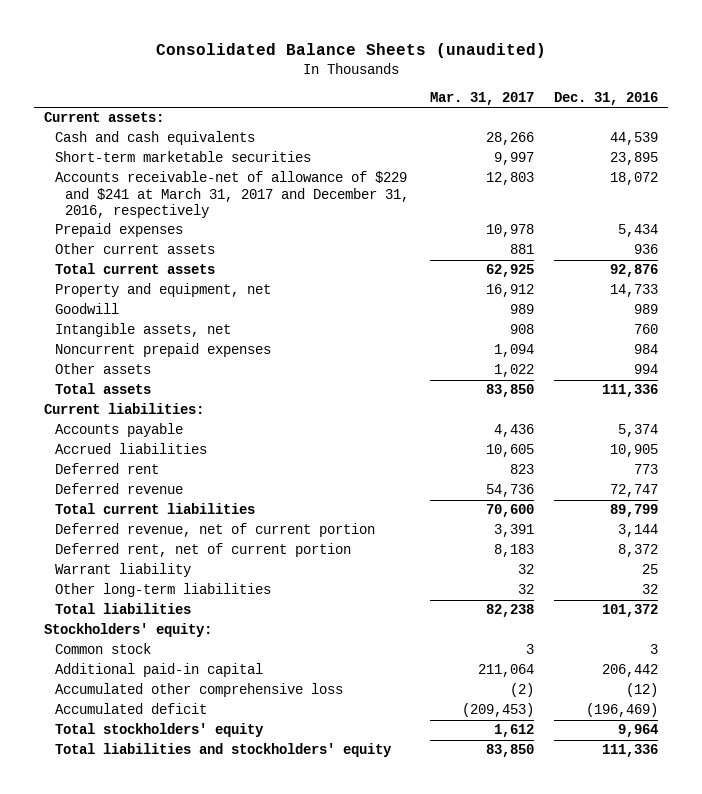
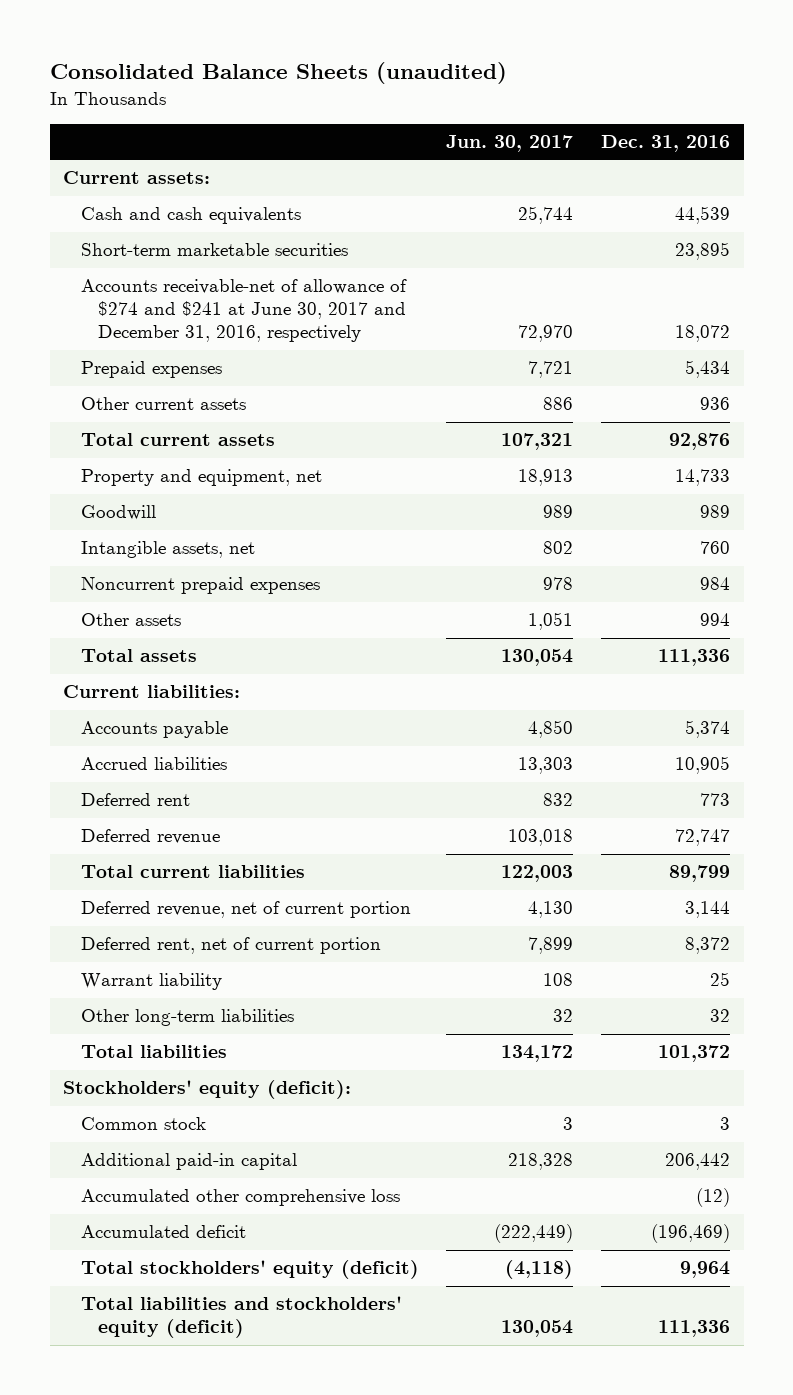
[429,92,534,106] Mar. 31, 2017 -> none
none -> [446,134,574,152] Jun. 30, 2017
[54,171,410,218] Accounts receivable-net of allowance of $229 and $241 at March 31, 2017 and December 31, 2016, respectively -> [80,279,407,343] Accounts receivable-net of allowance of $274 and $241 at June 30, 2017 and December 31, 2016, respectively
[43,623,212,638] Stockholders' equity: -> [63,1080,352,1100] Stockholders' equity (deficit):
[54,723,264,738] Total stockholders' equity -> [80,1260,419,1280] Total stockholders' equity (deficit)
[54,743,392,758] Total liabilities and stockholders' equity -> [80,1296,402,1339] Total liabilities and stockholders' equity (deficit)

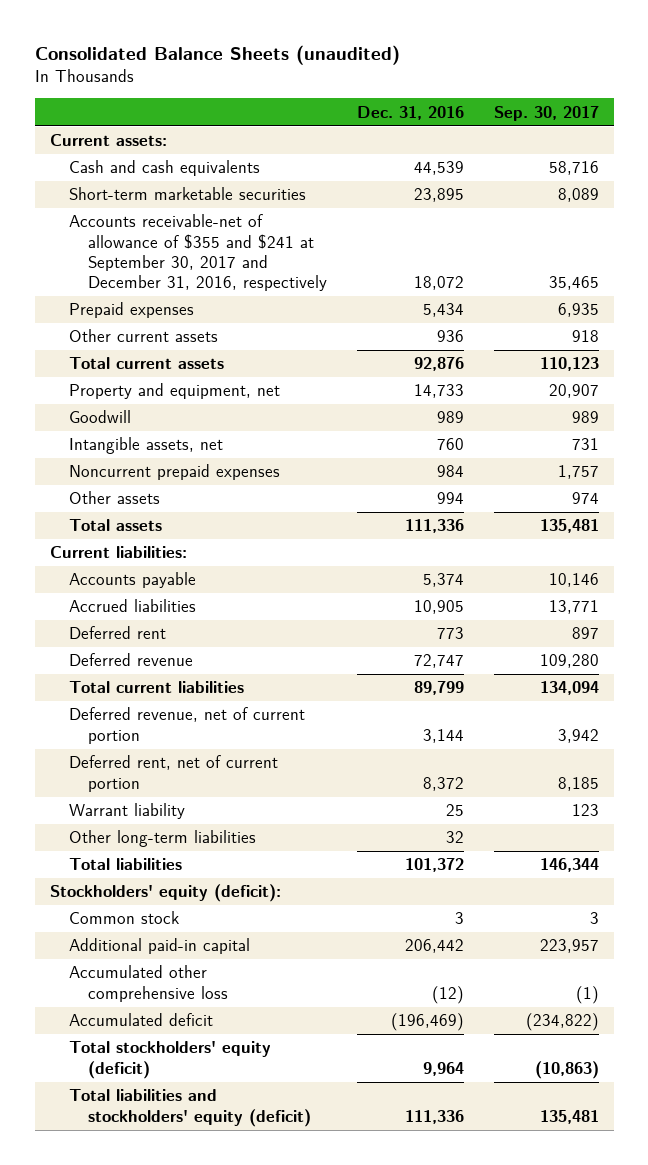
[446,134,574,152] Jun. 30, 2017 -> none
none -> [493,105,599,121] Sep. 30, 2017
[80,279,407,343] Accounts receivable-net of allowance of $274 and $241 at June 30, 2017 and December 31, 2016, respectively -> [68,214,328,292] Accounts receivable-net of allowance of $355 and $241 at September 30, 2017 and December 31, 2016, respectively

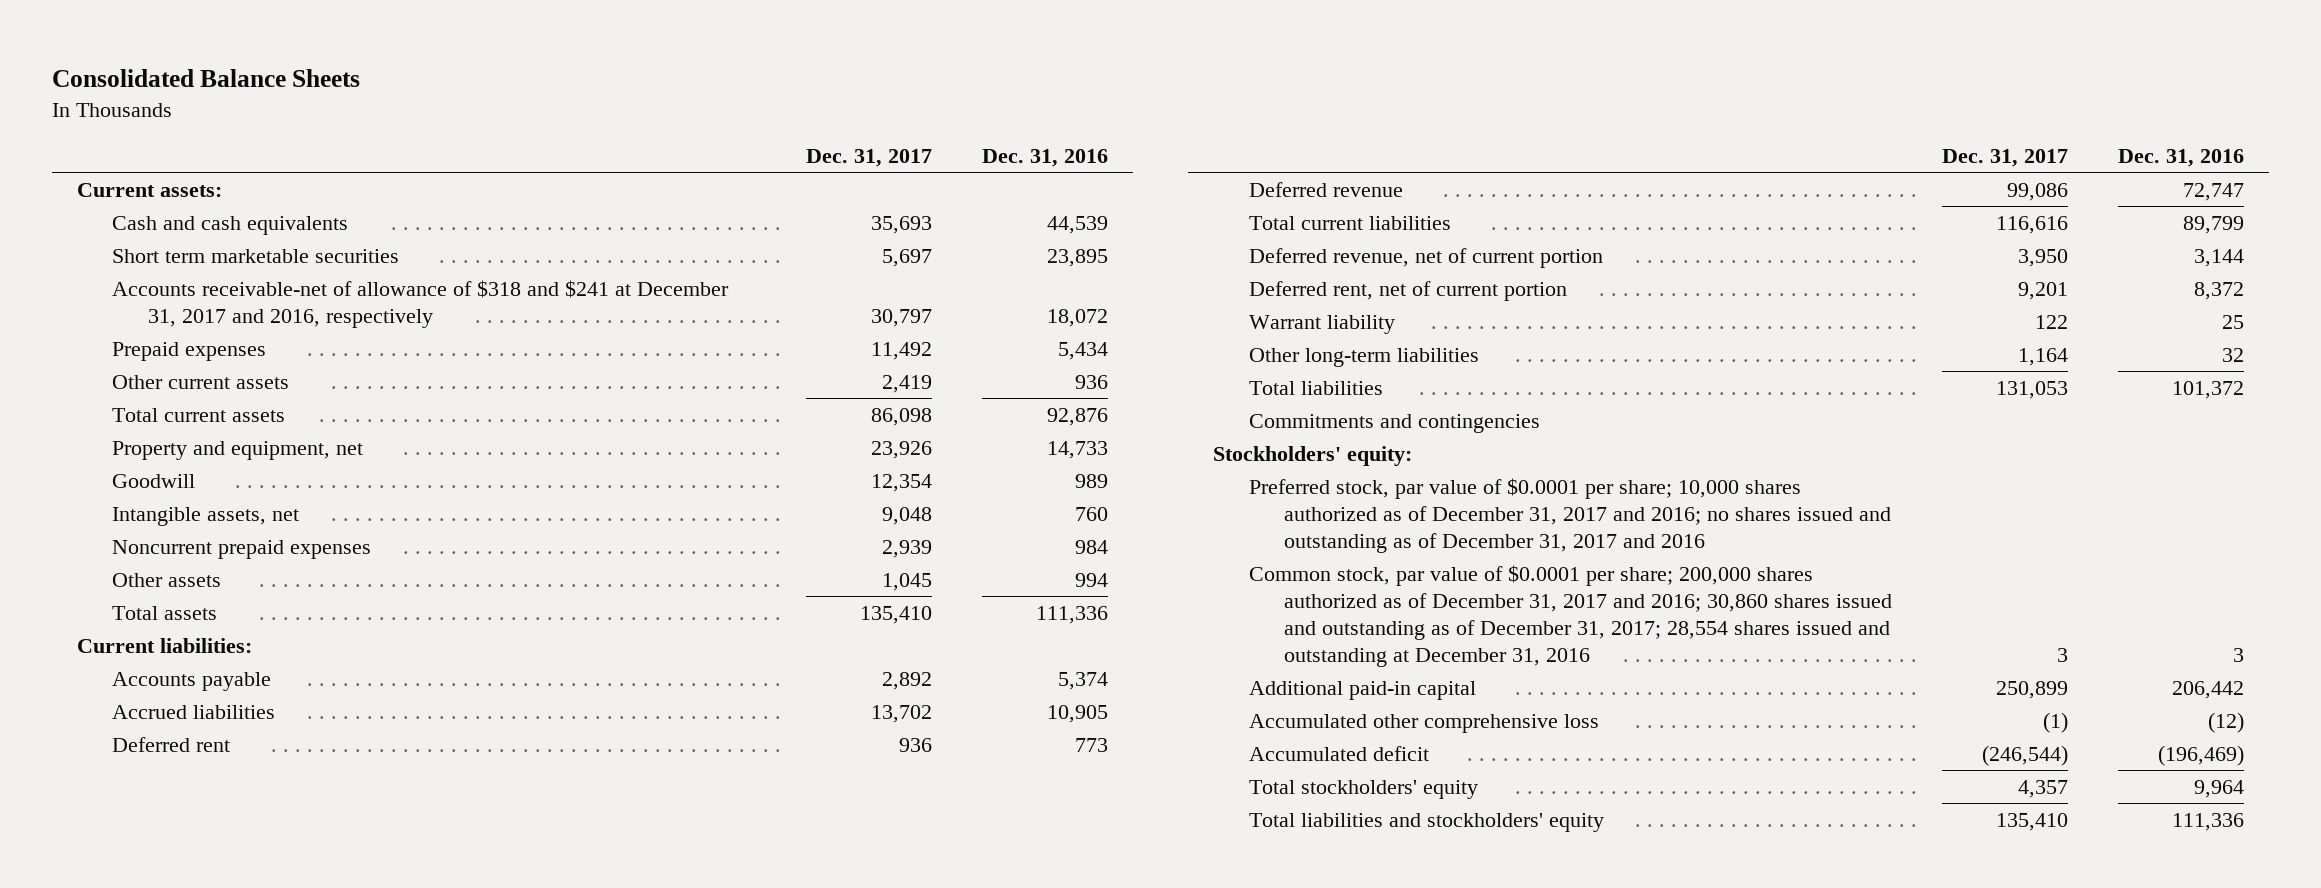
[34,45,400,66] Consolidated Balance Sheets (unaudited) -> [52,68,361,87] Consolidated Balance Sheets
[493,105,599,121] Sep. 30, 2017 -> none
none -> [805,148,932,167] Dec. 31, 2017
[68,187,306,201] Short-term marketable securities -> [112,248,400,263] Short term marketable securities
[68,214,328,292] Accounts receivable-net of allowance of $355 and $241 at September 30, 2017 and December 31, 2016, respectively -> [112,279,730,328] Accounts receivable-net of allowance of $318 and $241 at December 31, 2017 and 2016, respectively
none -> [1248,413,1540,433] Commitments and contingencies
[49,884,281,903] Stockholders' equity (deficit): -> [1213,445,1413,466] Stockholders' equity:
none -> [1248,477,1891,553] Preferred stock, par value of $0.0001 per share; 10,000 shares authorized as of December 31, 2017 and 2016; no shares issued and outstanding as of December 31, 2017 and 2016
[68,911,179,925] Common stock -> [1248,564,1892,667] Common stock, par value of $0.0001 per share; 200,000 shares authorized as of December 31, 2017 and 2016; 30,860 shares issued and outstanding as of December 31, 2017; 28,554 shares issued and outstanding at December 31, 2016
[68,1041,271,1079] Total stockholders' equity (deficit) -> [1248,779,1478,799] Total stockholders' equity
[68,1089,312,1127] Total liabilities and stockholders' equity (deficit) -> [1248,812,1604,832] Total liabilities and stockholders' equity

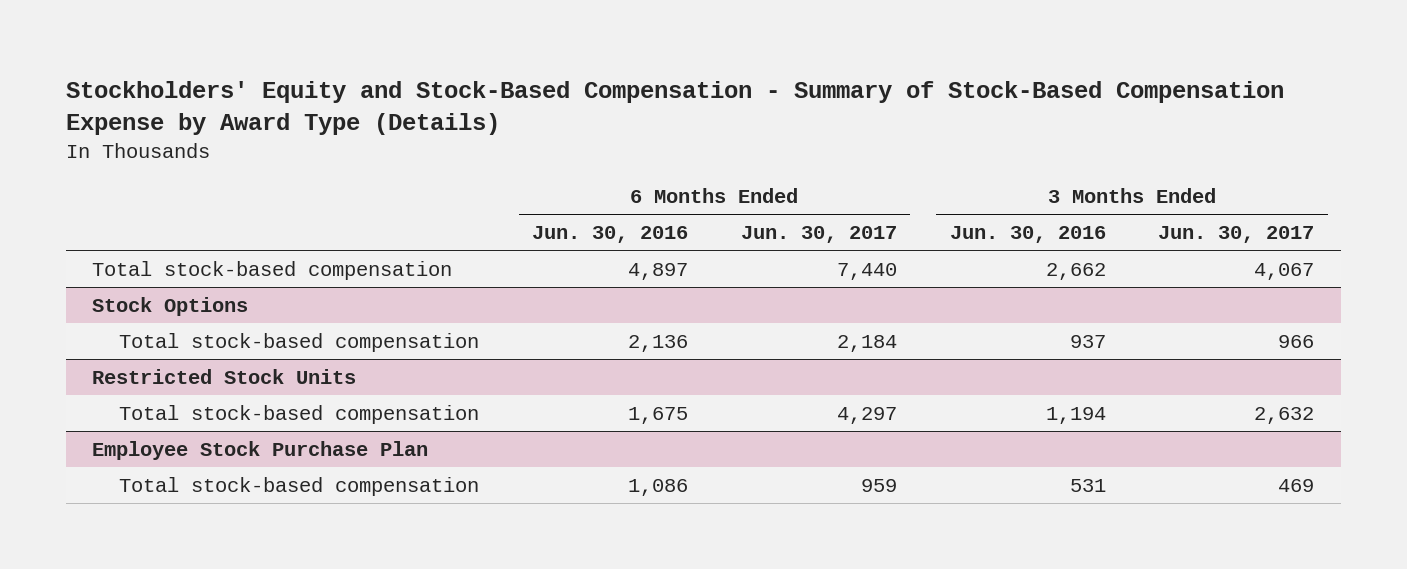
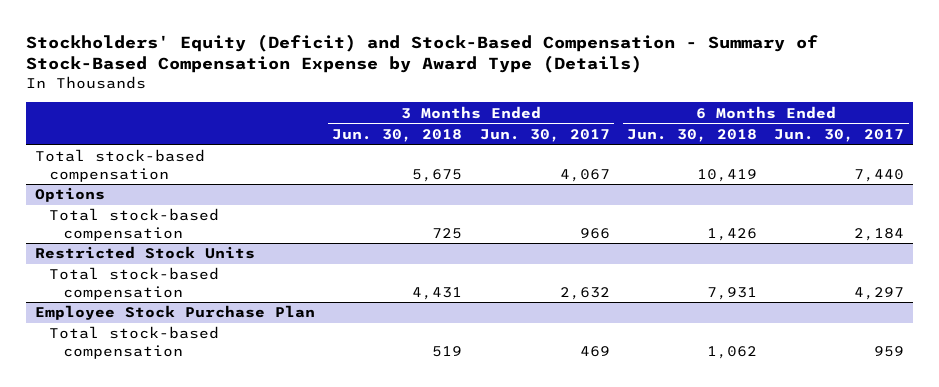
[65,80,1284,136] Stockholders' Equity and Stock-Based Compensation - Summary of Stock-Based Compensation Expense by Award Type (Details) -> [25,33,818,74] Stockholders' Equity (Deficit) and Stock-Based Compensation - Summary of Stock-Based Compensation Expense by Award Type (Details)
[532,226,689,244] Jun. 30, 2016 -> none
[949,226,1106,244] Jun. 30, 2016 -> none
none -> [332,128,463,142] Jun. 30, 2018
none -> [626,128,757,142] Jun. 30, 2018
[92,296,249,316] Stock Options -> [34,187,105,203] Options

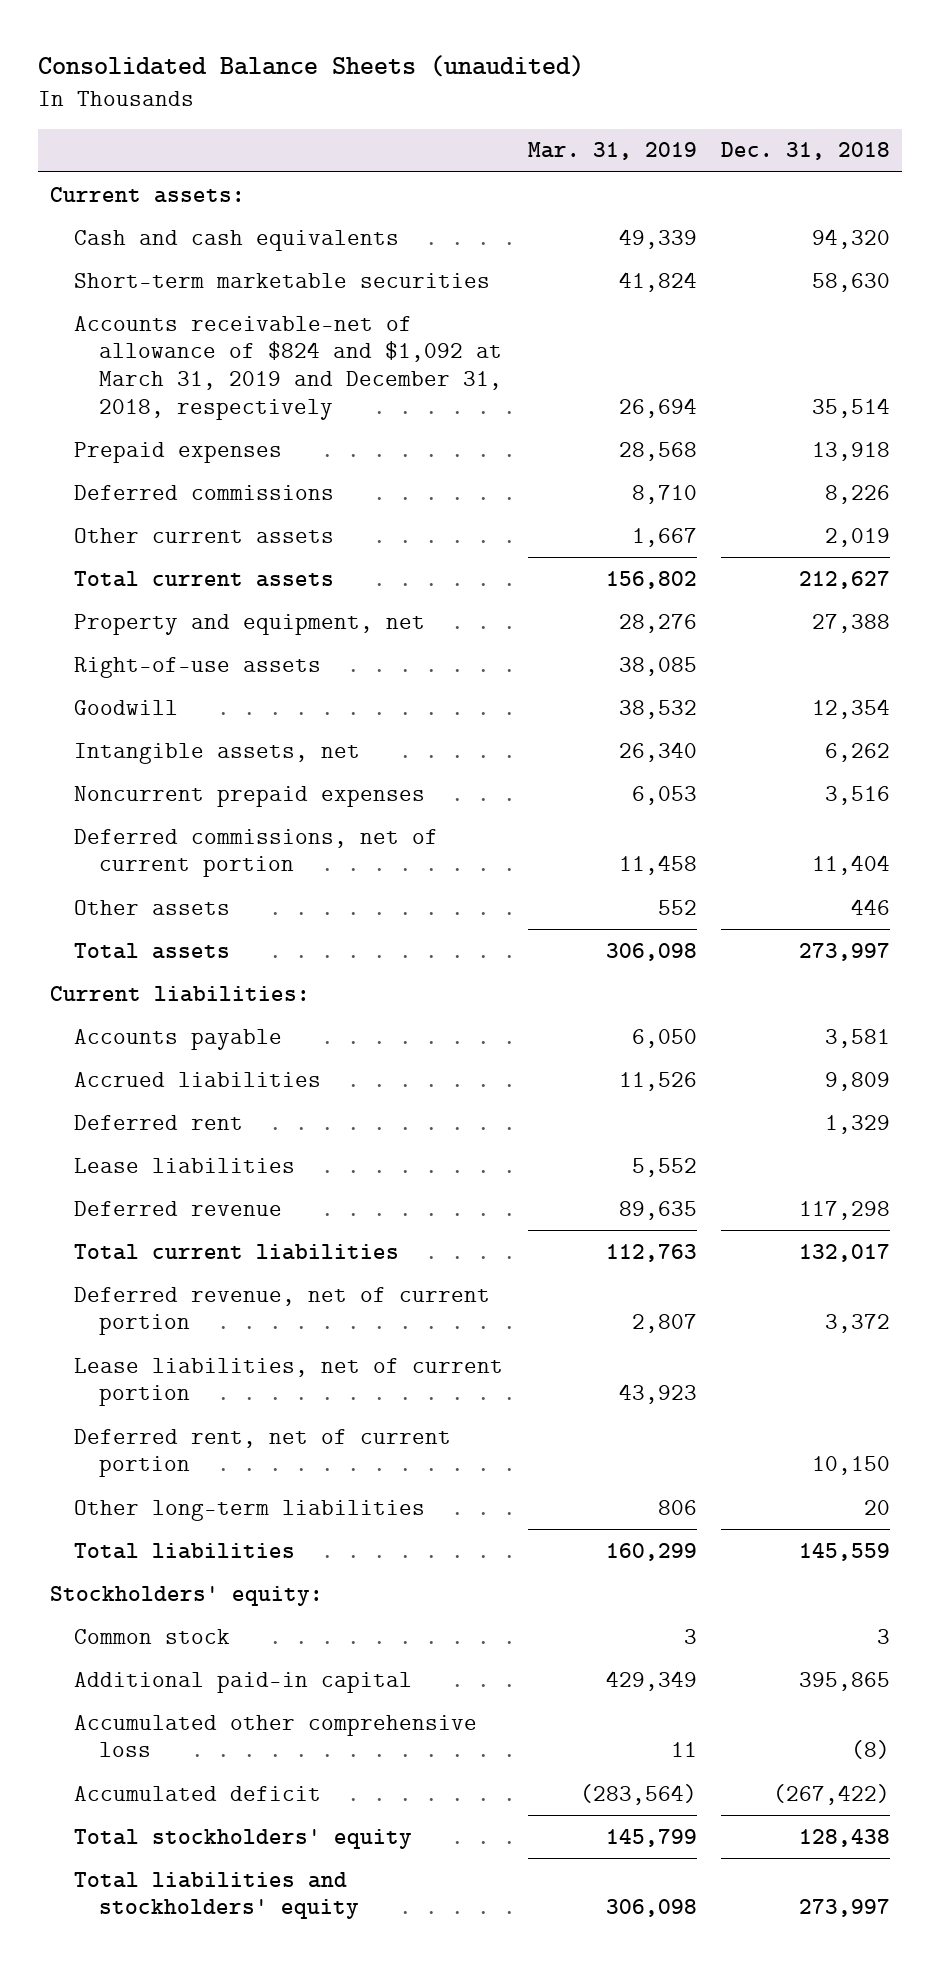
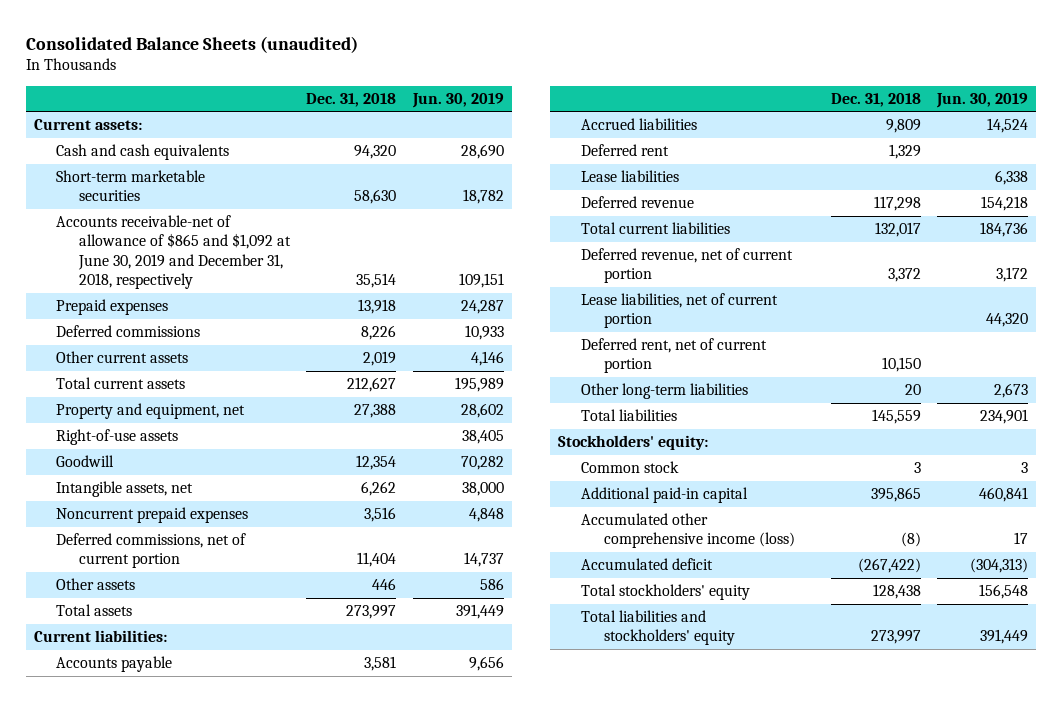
[527,142,697,161] Mar. 31, 2019 -> none
none -> [411,92,504,108] Jun. 30, 2019
[74,315,502,420] Accounts receivable-net of allowance of $824 and $1,092 at March 31, 2019 and December 31, 2018, respectively -> [56,215,292,290] Accounts receivable-net of allowance of $865 and $1,092 at June 30, 2019 and December 31, 2018, respectively
[74,1714,478,1758] Accumulated other comprehensive loss -> [581,513,795,549] Accumulated other comprehensive income (loss)

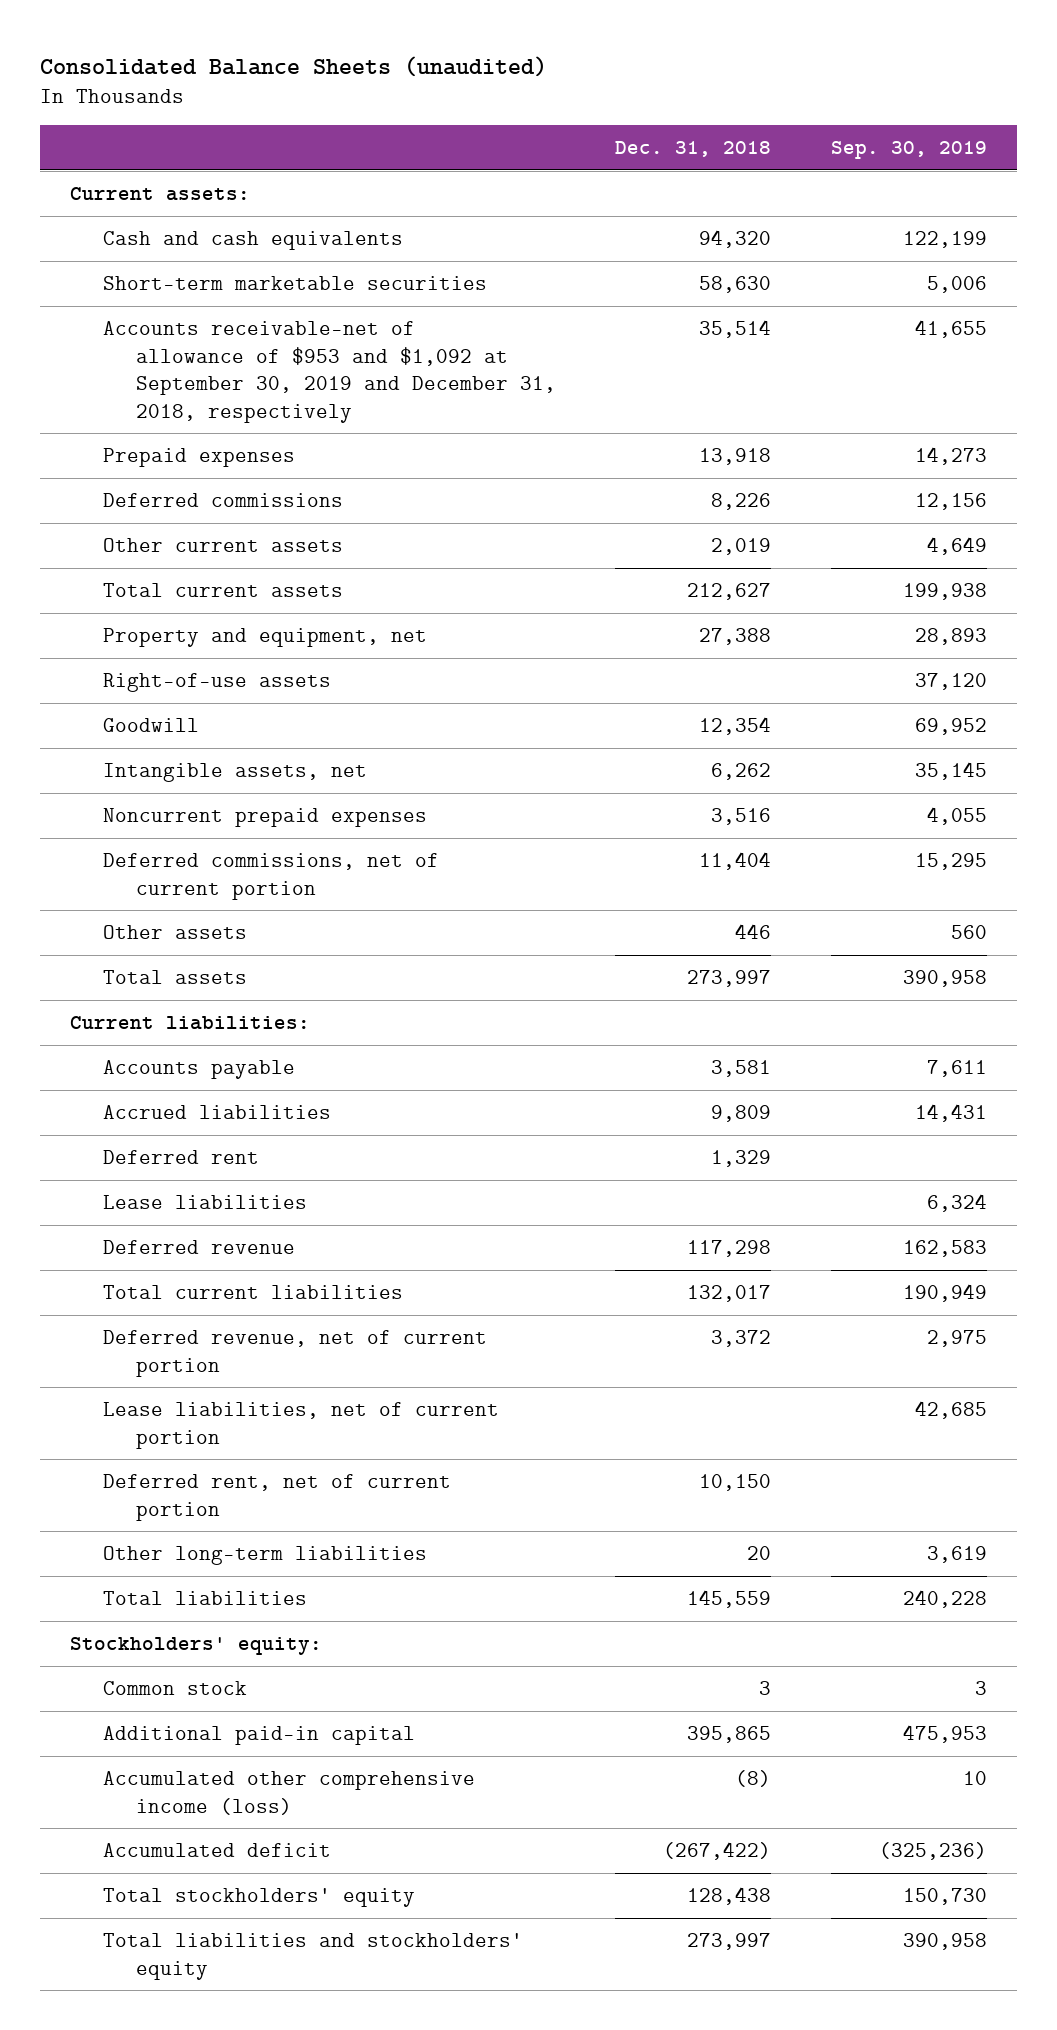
[411,92,504,108] Jun. 30, 2019 -> none
none -> [831,141,988,160] Sep. 30, 2019
[56,215,292,290] Accounts receivable-net of allowance of $865 and $1,092 at June 30, 2019 and December 31, 2018, respectively -> [102,321,556,423] Accounts receivable-net of allowance of $953 and $1,092 at September 30, 2019 and December 31, 2018, respectively

